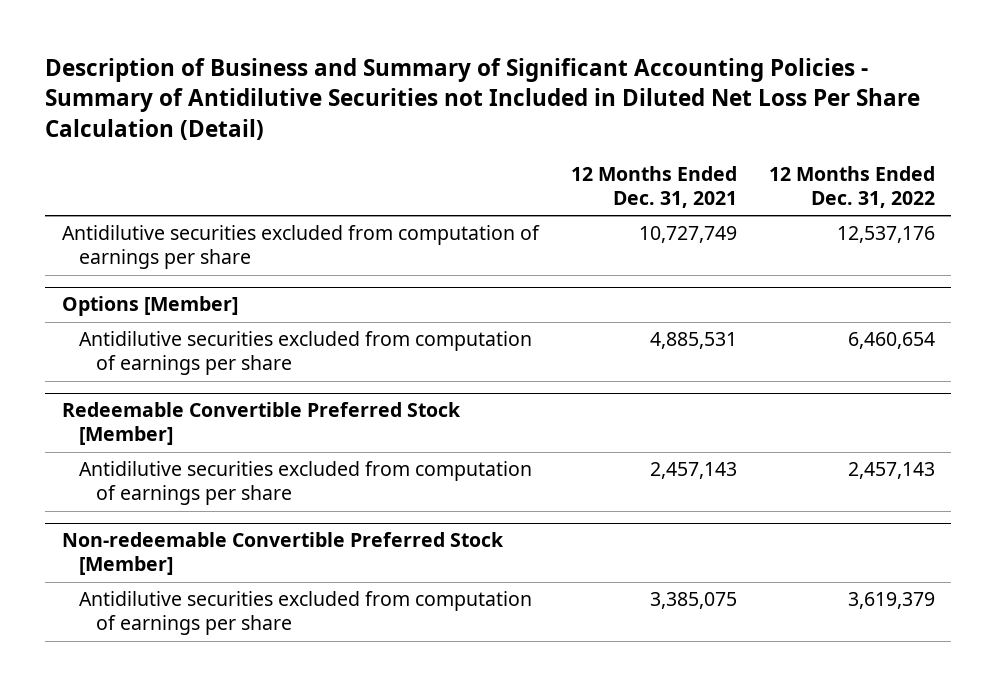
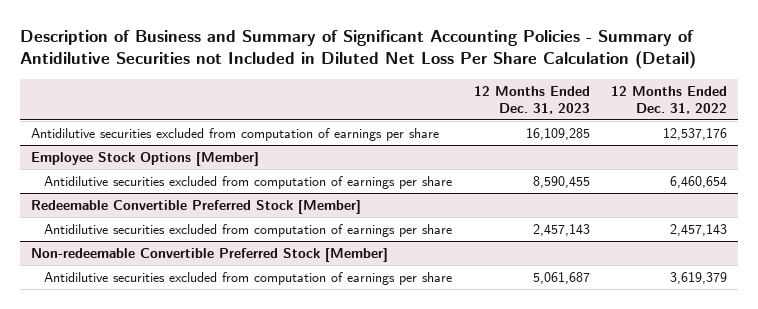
[570,166,737,209] 12 Months Ended Dec. 31, 2021 -> none
none -> [473,85,590,114] 12 Months Ended Dec. 31, 2023
[61,296,238,317] Options [Member] -> [30,152,259,167] Employee Stock Options [Member]

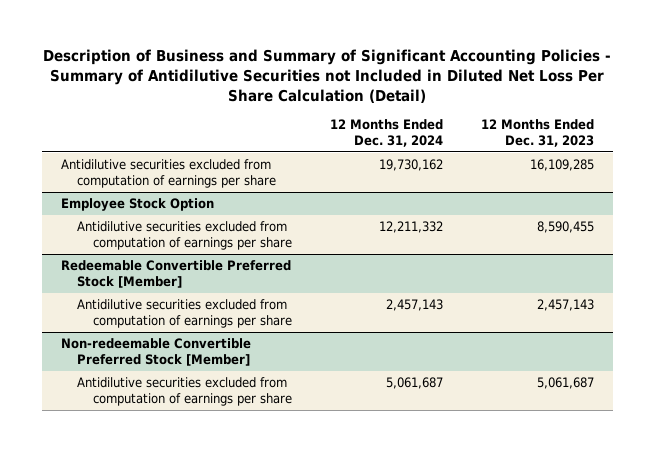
[610,85,727,114] 12 Months Ended Dec. 31, 2022 -> none
none -> [330,119,444,148] 12 Months Ended Dec. 31, 2024
[30,152,259,167] Employee Stock Options [Member] -> [60,197,214,211] Employee Stock Option

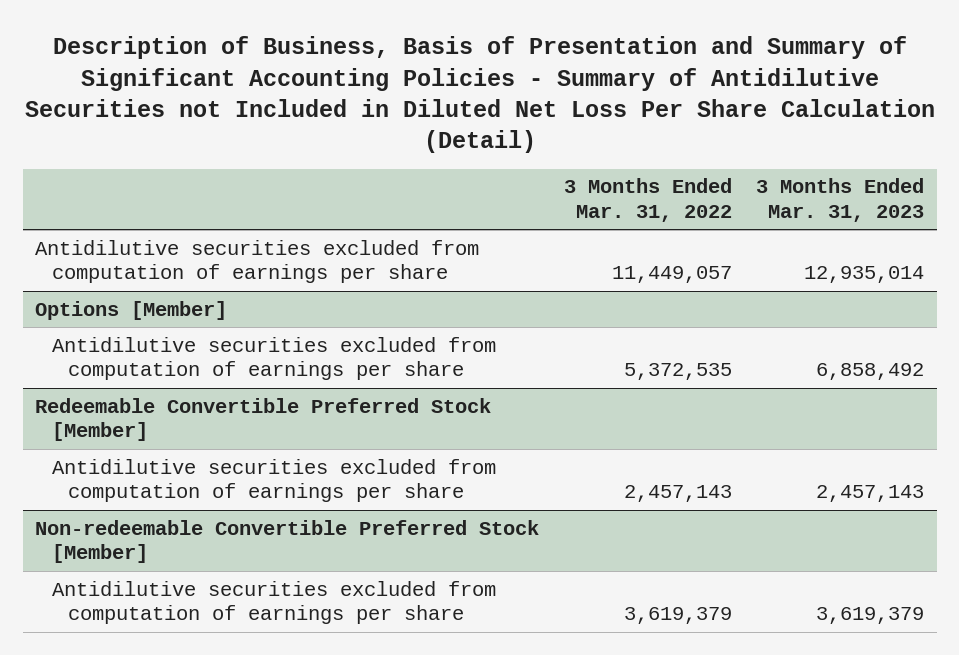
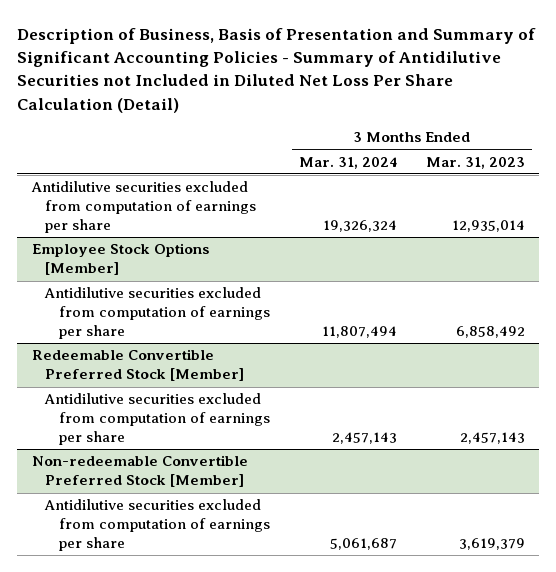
[563,178,732,222] 3 Months Ended Mar. 31, 2022 -> none
none -> [298,156,397,169] Mar. 31, 2024
[34,300,227,320] Options [Member] -> [31,243,209,276] Employee Stock Options [Member]

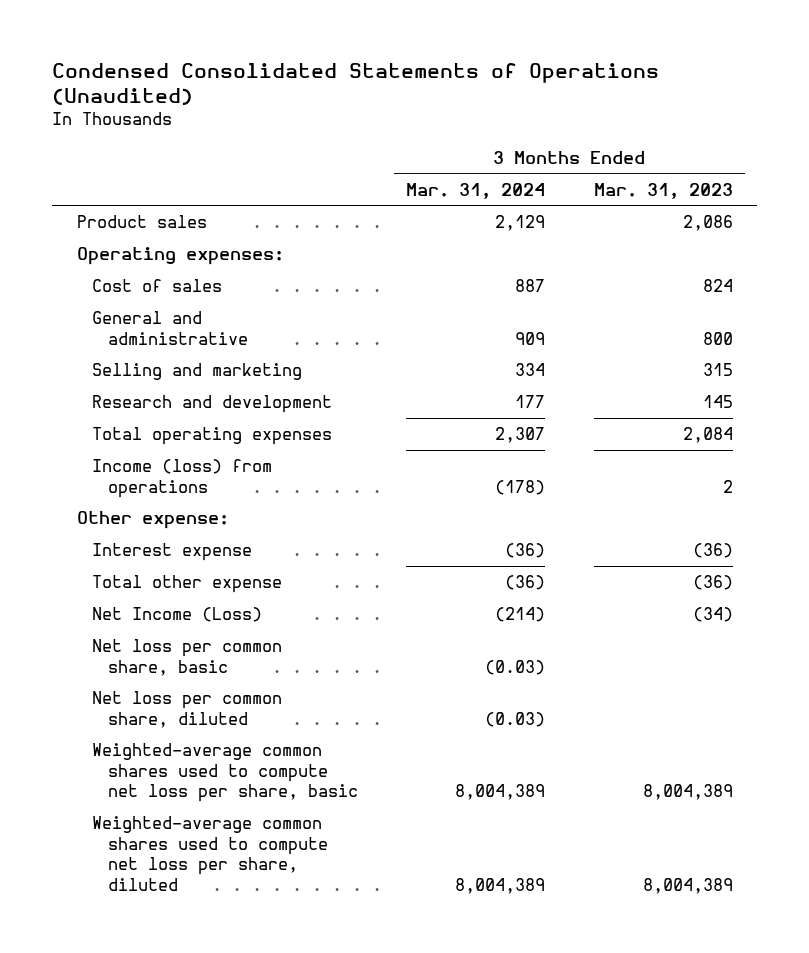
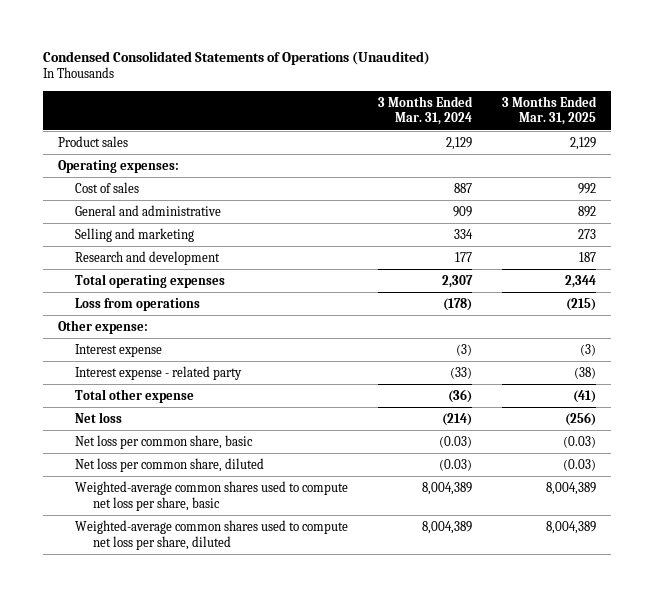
[593,182,733,199] Mar. 31, 2023 -> none
none -> [502,95,598,126] 3 Months Ended Mar. 31, 2025
[92,459,273,498] Income (loss) from operations -> [75,297,201,311] Loss from operations
[505,543,546,559] (36) -> [456,343,473,356] (3)
none -> [75,365,243,380] Interest expense - related party
[92,607,263,623] Net Income (Loss) -> [75,411,123,423] Net loss

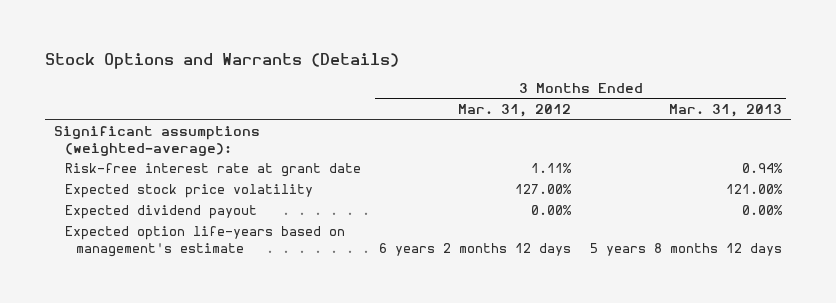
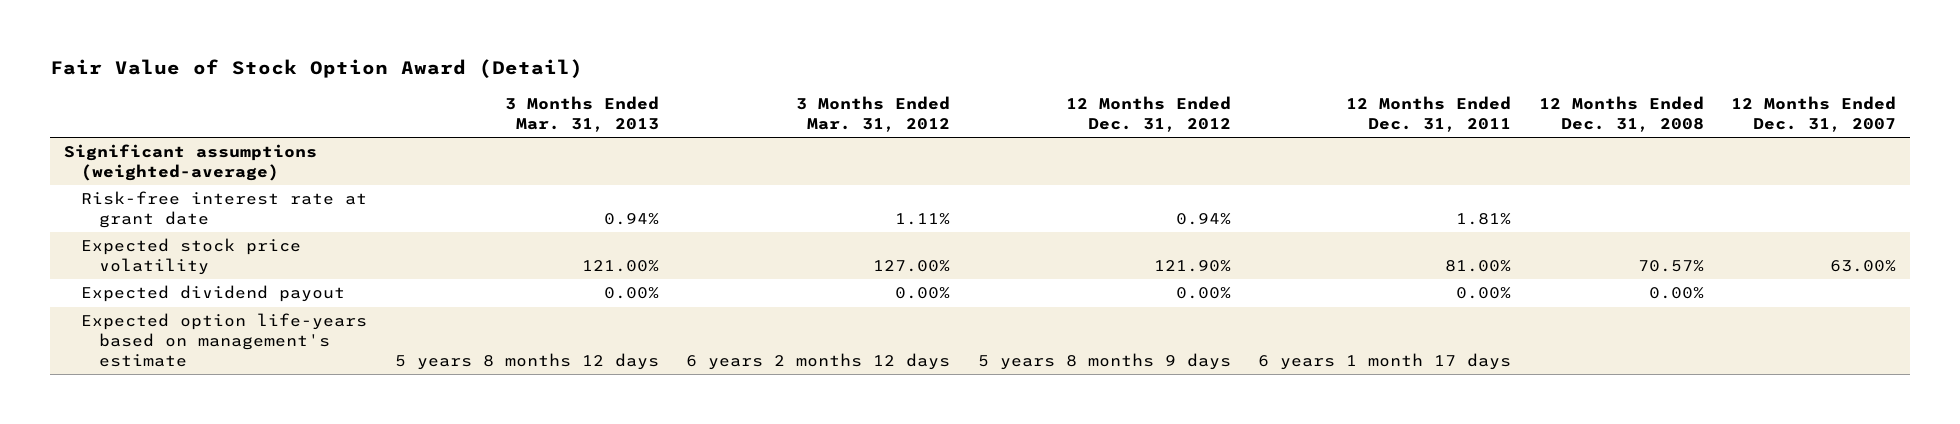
[45,53,400,70] Stock Options and Warrants (Details) -> [49,59,583,79] Fair Value of Stock Option Award (Detail)
none -> [1065,96,1231,132] 12 Months Ended Dec. 31, 2012
none -> [1346,96,1512,132] 12 Months Ended Dec. 31, 2011
none -> [1538,96,1704,132] 12 Months Ended Dec. 31, 2008
none -> [1730,96,1896,132] 12 Months Ended Dec. 31, 2007
[54,126,261,157] Significant assumptions (weighted-average): -> [63,144,317,181] Significant assumptions (weighted-average)

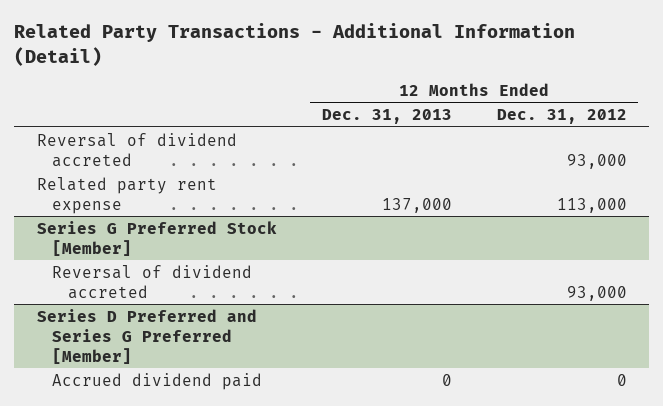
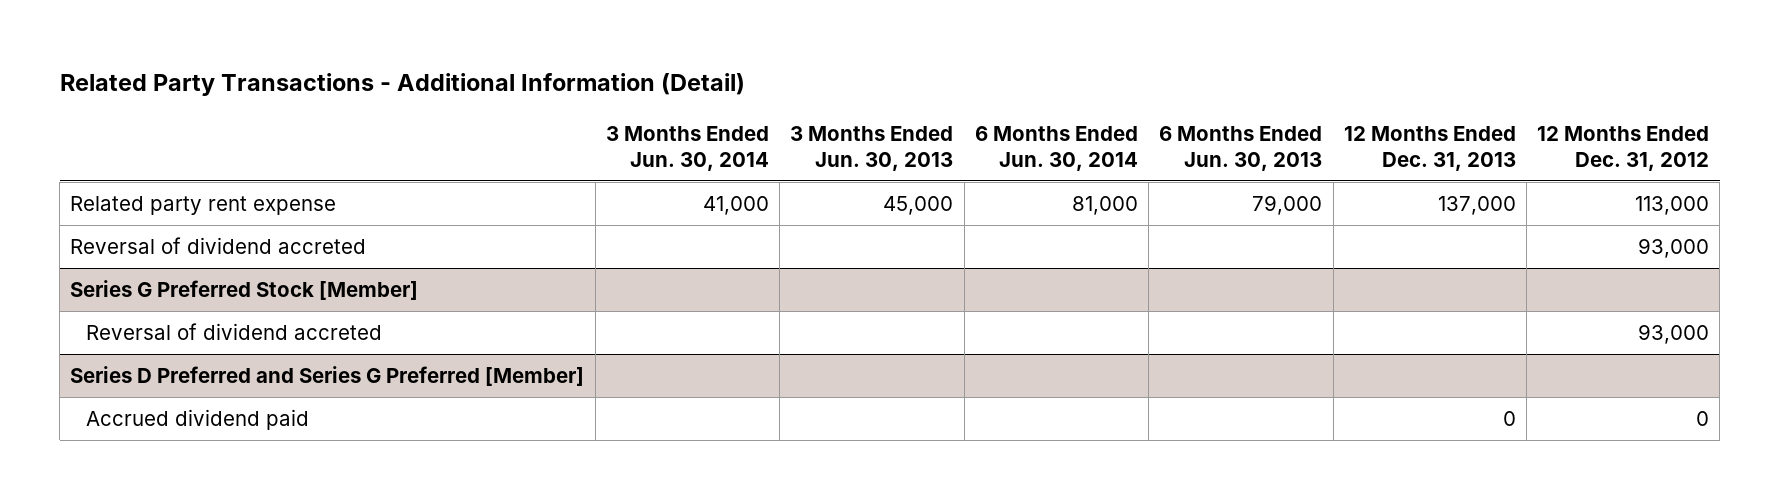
none -> [605,125,769,172] 3 Months Ended Jun. 30, 2014
none -> [790,125,954,172] 3 Months Ended Jun. 30, 2013
none -> [974,125,1138,172] 6 Months Ended Jun. 30, 2014
none -> [1159,125,1323,172] 6 Months Ended Jun. 30, 2013
[36,132,237,167] Reversal of dividend accreted -> [70,236,367,254] Reversal of dividend accreted

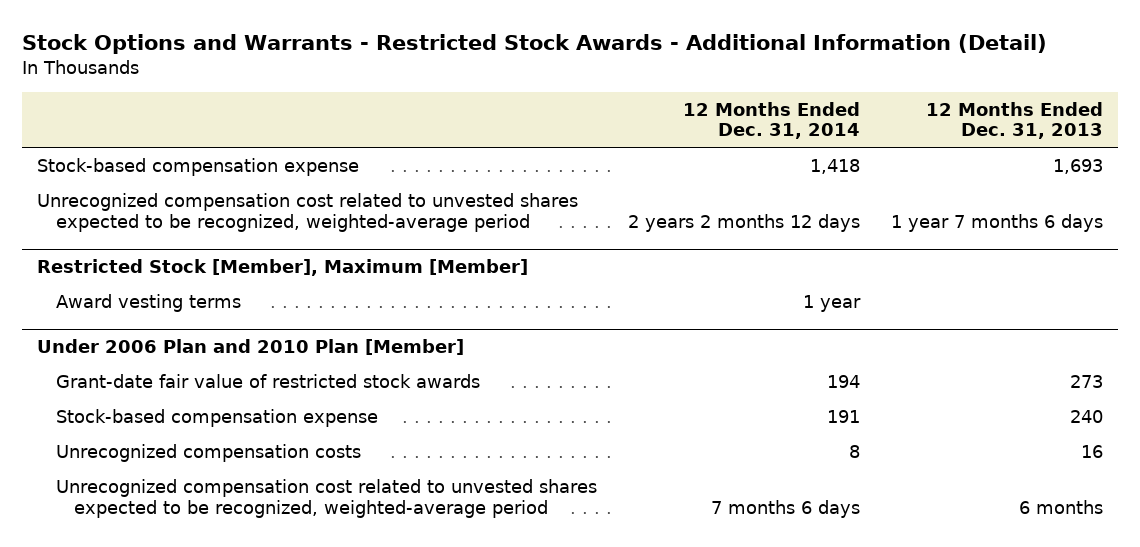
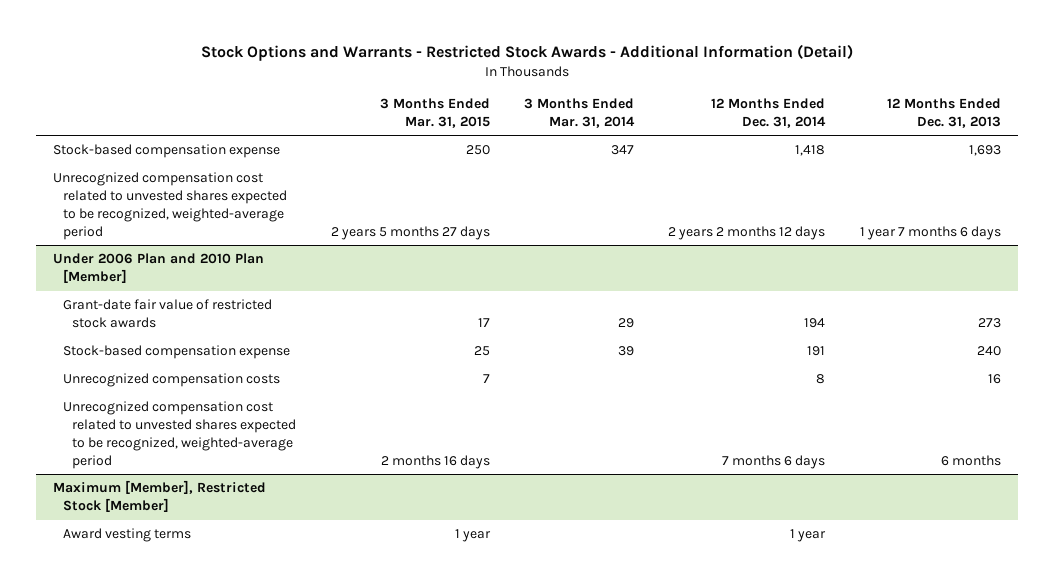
none -> [379,97,490,128] 3 Months Ended Mar. 31, 2015
none -> [524,97,636,128] 3 Months Ended Mar. 31, 2014
[37,259,529,277] Restricted Stock [Member], Maximum [Member] -> none
[55,293,241,312] Award vesting terms -> none
none -> [52,480,266,513] Maximum [Member], Restricted Stock [Member]
none -> [62,528,191,543] Award vesting terms

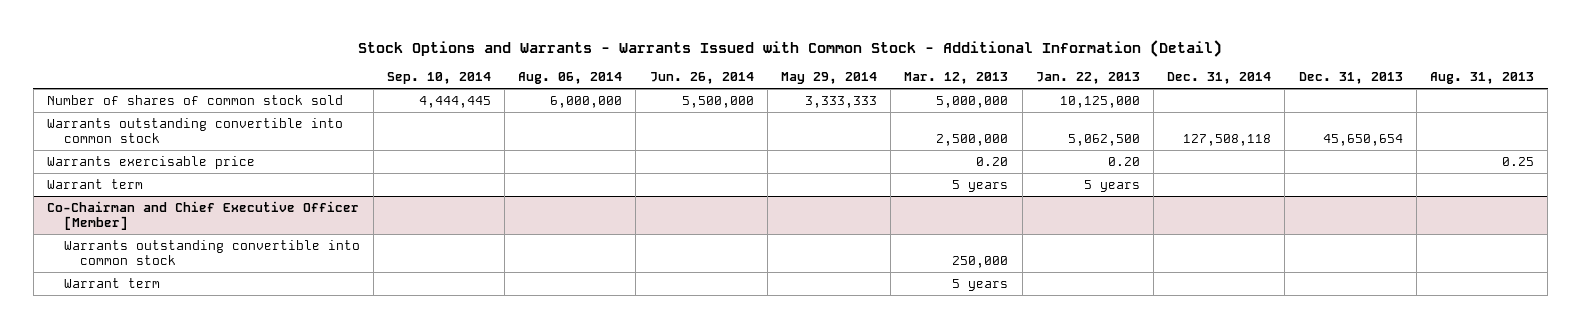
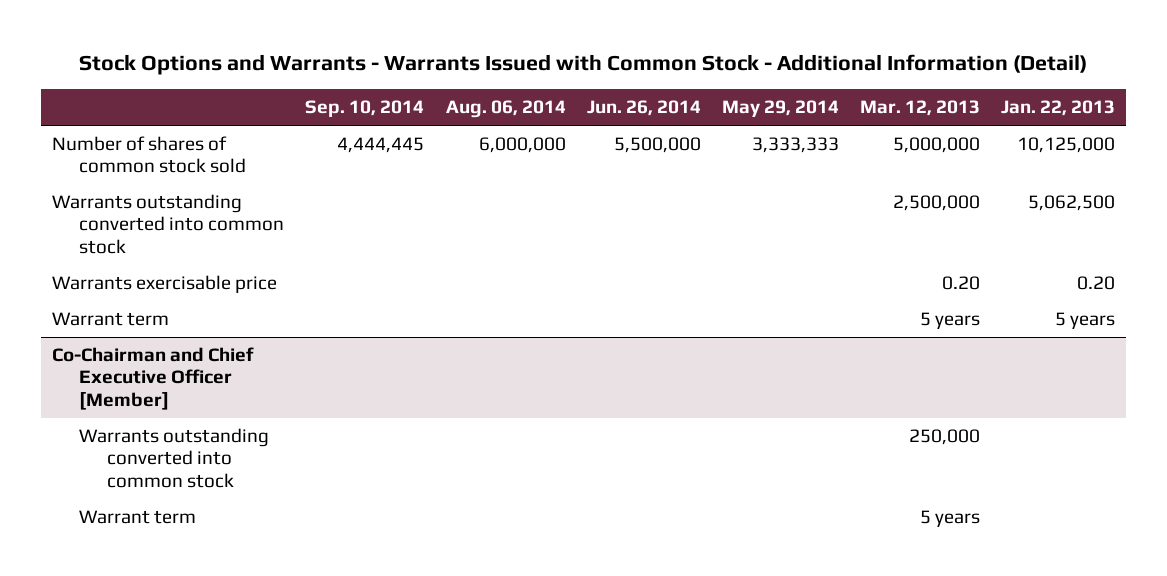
[1167,72,1272,85] Dec. 31, 2014 -> none
[1298,72,1403,85] Dec. 31, 2013 -> none
[1430,72,1535,85] Aug. 31, 2013 -> none
[46,117,343,144] Warrants outstanding convertible into common stock -> [51,194,285,254] Warrants outstanding converted into common stock
[63,239,360,266] Warrants outstanding convertible into common stock -> [79,428,270,488] Warrants outstanding converted into common stock

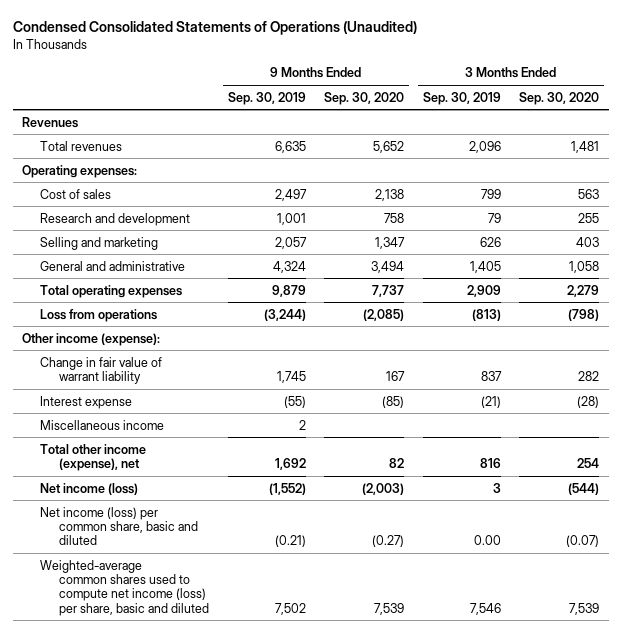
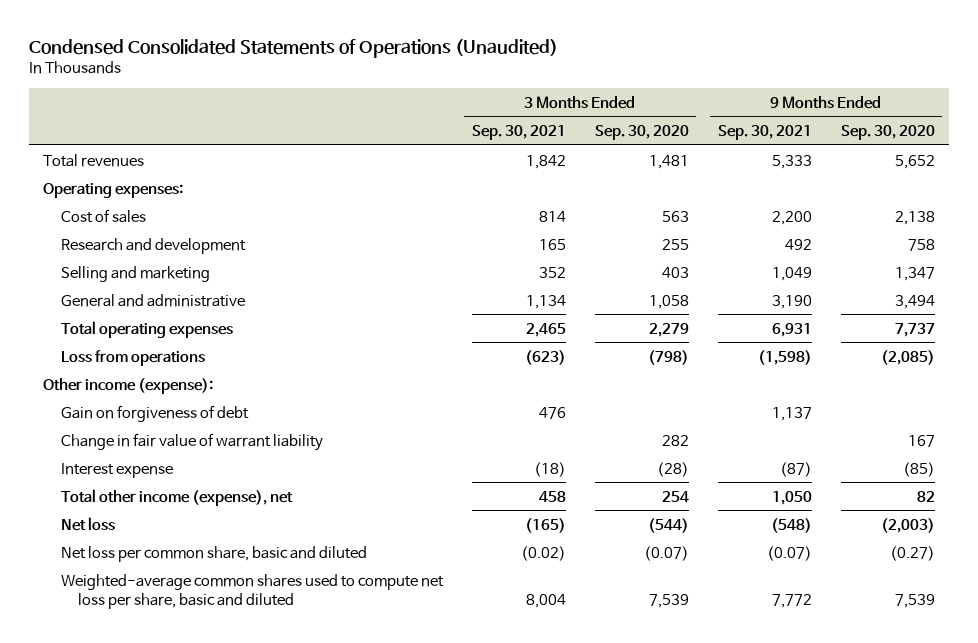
[227,91,306,105] Sep. 30, 2019 -> none
[422,91,501,105] Sep. 30, 2019 -> none
none -> [471,125,566,141] Sep. 30, 2021
none -> [717,125,812,141] Sep. 30, 2021
[22,116,79,128] Revenues -> none
none -> [60,404,249,422] Gain on forgiveness of debt
[40,419,165,430] Miscellaneous income -> none
[40,482,139,495] Net income (loss) -> [60,516,115,531] Net loss
[40,506,198,546] Net income (loss) per common share, basic and diluted -> [60,545,367,562] Net loss per common share, basic and diluted
[40,559,209,616] Weighted-average common shares used to compute net income (loss) per share, basic and diluted -> [60,573,444,609] Weighted-average common shares used to compute net loss per share, basic and diluted

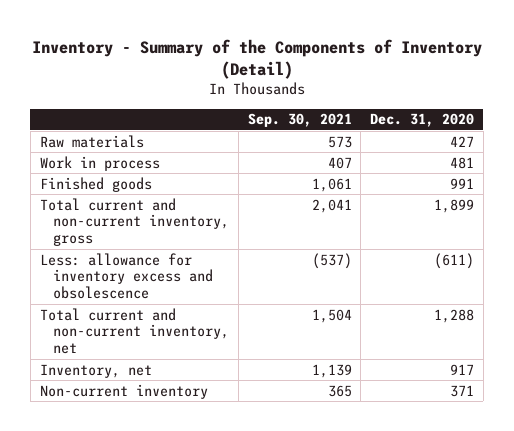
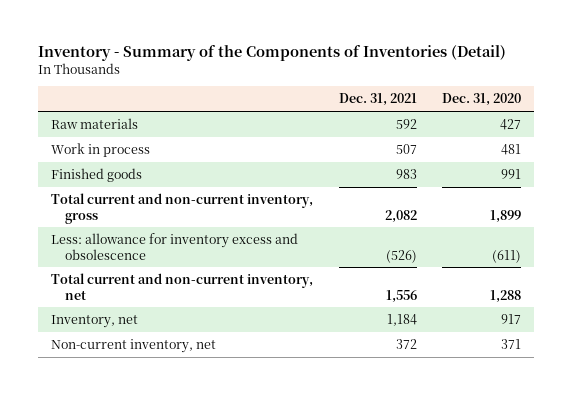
[31,38,482,79] Inventory - Summary of the Components of Inventory (Detail) -> [37,45,506,62] Inventory - Summary of the Components of Inventories (Detail)
[247,113,352,128] Sep. 30, 2021 -> none
none -> [338,93,417,107] Dec. 31, 2021
[39,383,208,399] Non-current inventory -> [50,338,216,353] Non-current inventory, net

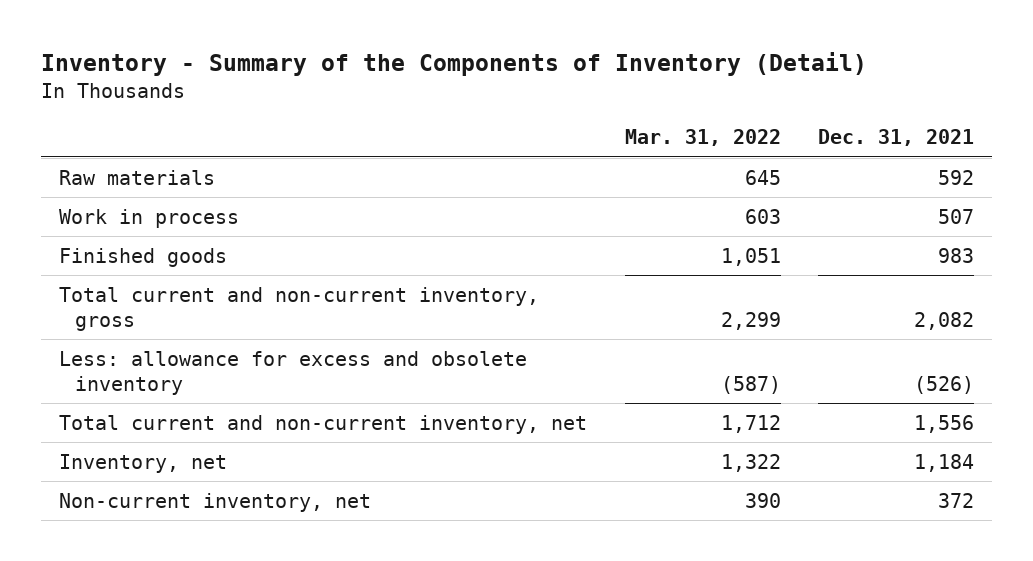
[37,45,506,62] Inventory - Summary of the Components of Inventories (Detail) -> [40,52,867,77] Inventory - Summary of the Components of Inventory (Detail)
[442,93,522,107] Dec. 31, 2020 -> none
none -> [624,129,781,147] Mar. 31, 2022
[50,232,298,260] Less: allowance for inventory excess and obsolescence -> [59,350,528,395] Less: allowance for excess and obsolete inventory

